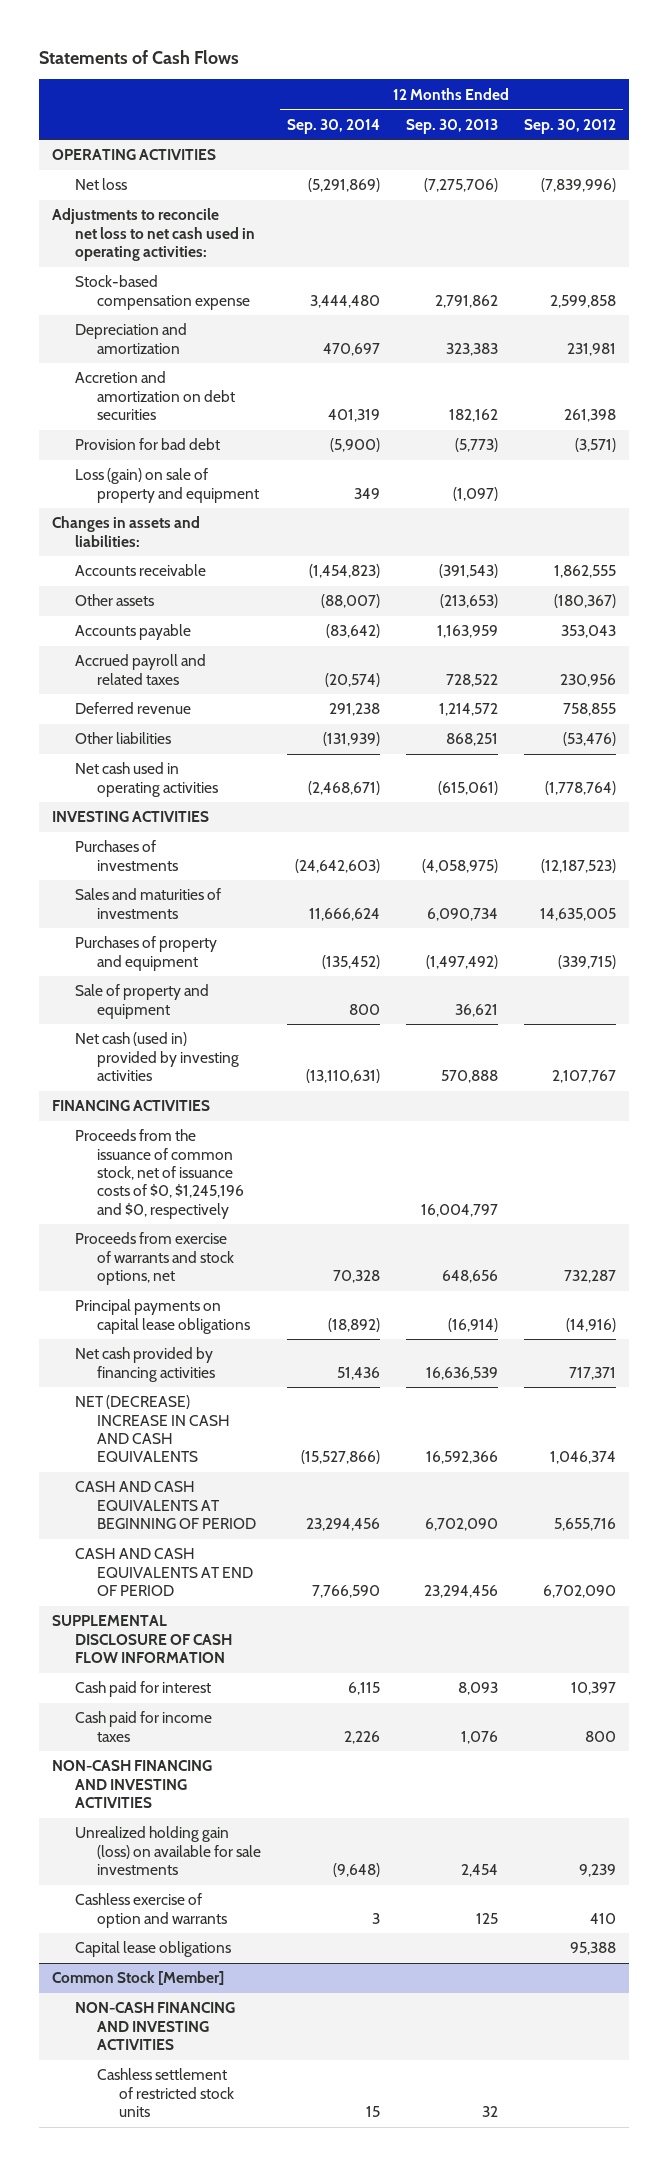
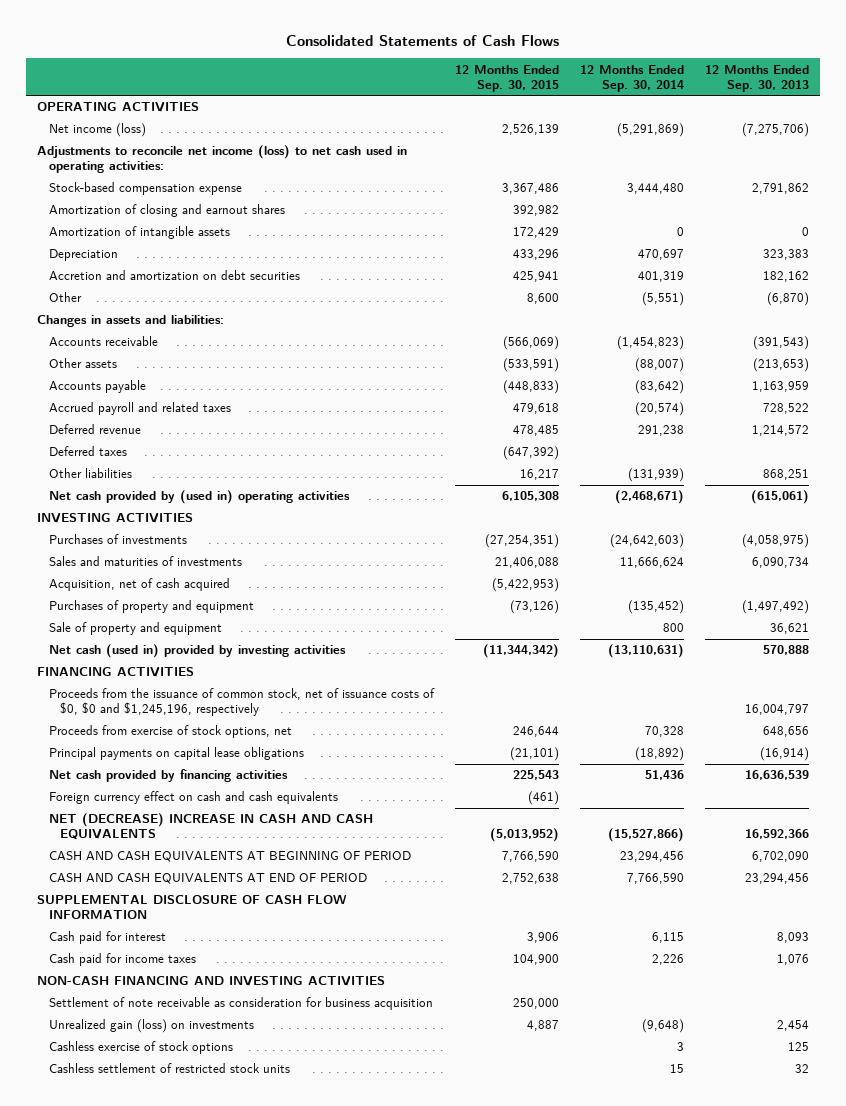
[39,49,240,64] Statements of Cash Flows -> [285,34,559,46] Consolidated Statements of Cash Flows
[524,118,617,134] Sep. 30, 2012 -> none
none -> [454,64,559,92] 12 Months Ended Sep. 30, 2015
[74,178,127,191] Net loss -> [48,123,146,138] Net income (loss)
[52,208,255,262] Adjustments to reconcile net loss to net cash used in operating activities: -> [36,145,407,174] Adjustments to reconcile net income (loss) to net cash used in operating activities:
none -> [48,204,285,218] Amortization of closing and earnout shares
none -> [48,226,230,240] Amortization of intangible assets
[74,323,187,354] Depreciation and amortization -> [48,249,118,262] Depreciation
[74,438,220,451] Provision for bad debt -> none
[74,468,259,503] Loss (gain) on sale of property and equipment -> none
none -> [48,292,82,303] Other
none -> [48,446,127,457] Deferred taxes
[74,762,218,797] Net cash used in operating activities -> [48,490,350,505] Net cash provided by (used in) operating activities
none -> [48,578,230,592] Acquisition, net of cash acquired
[74,1129,244,1219] Proceeds from the issuance of common stock, net of issuance costs of $0, $1,245,196 and $0, respectively -> [48,688,435,717] Proceeds from the issuance of common stock, net of issuance costs of $0, $0 and $1,245,196, respectively
[74,1232,234,1286] Proceeds from exercise of warrants and stock options, net -> [48,725,292,739] Proceeds from exercise of stock options, net
none -> [48,791,338,805] Foreign currency effect on cash and cash equivalents
[74,1941,231,1958] Capital lease obligations -> none
[52,1971,225,1986] Common Stock [Member] -> none
[74,2002,235,2051] NON-CASH FINANCING AND INVESTING ACTIVITIES -> none
none -> [48,997,433,1011] Settlement of note receivable as consideration for business acquisition
[74,1826,261,1876] Unrealized holding gain (loss) on available for sale investments -> [48,1019,254,1034] Unrealized gain (loss) on investments
[74,1893,227,1928] Cashless exercise of option and warrants -> [48,1041,233,1055] Cashless exercise of stock options

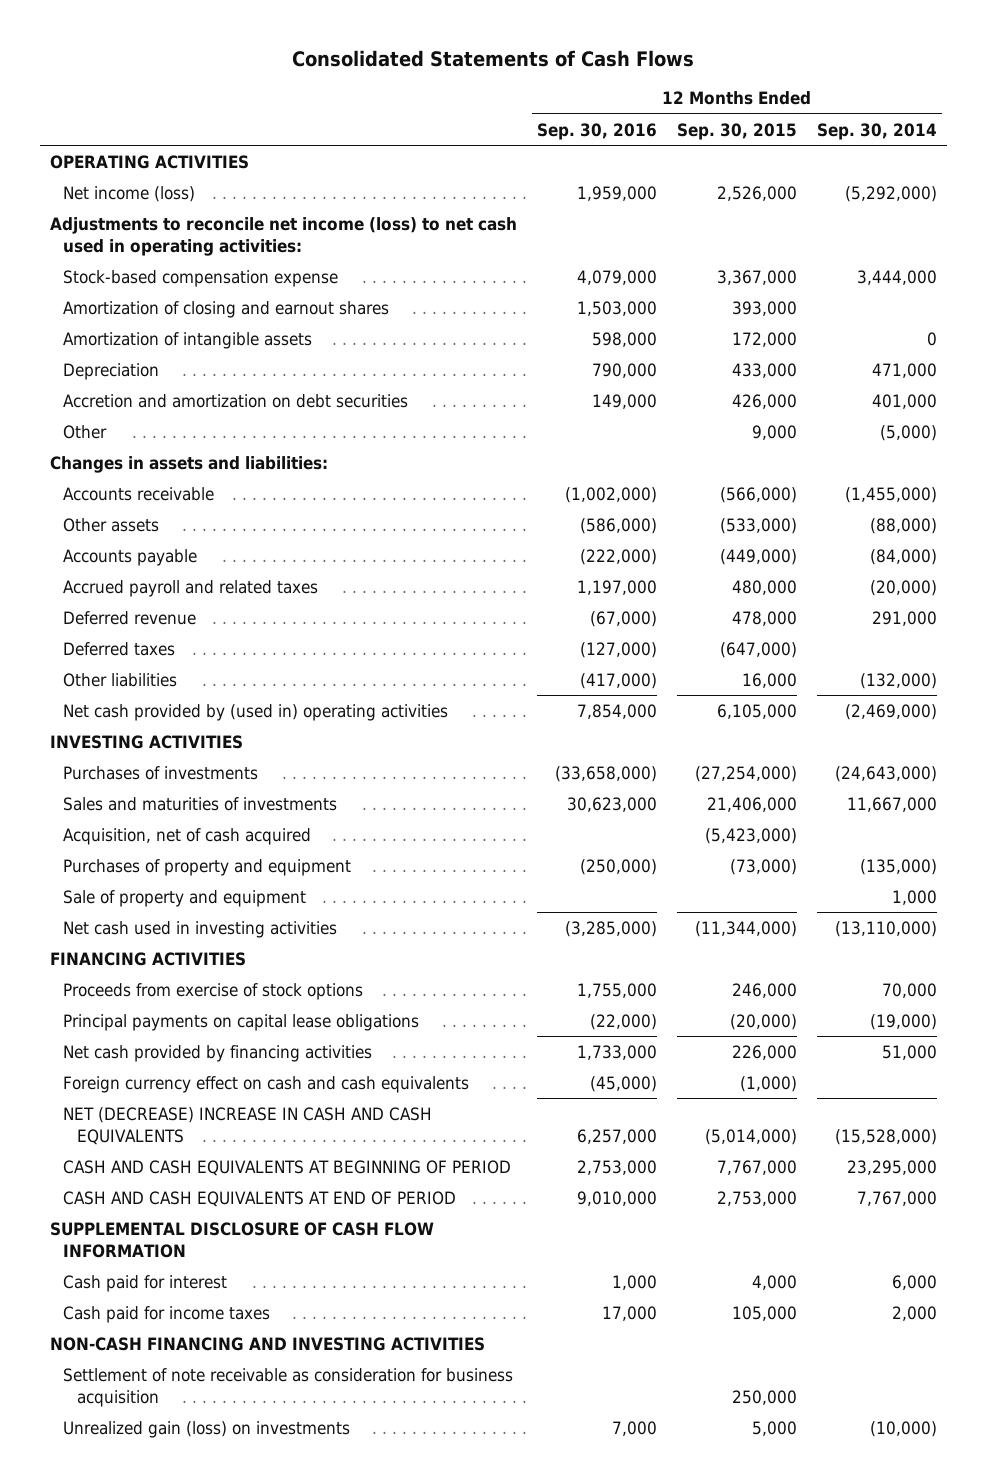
[705,64,810,92] 12 Months Ended Sep. 30, 2013 -> none
none -> [536,122,657,140] Sep. 30, 2016
[501,124,559,136] 2,526,139 -> [716,185,797,201] 2,526,000
[616,123,684,138] (5,291,869) -> [844,185,937,202] (5,292,000)
[501,183,559,195] 3,367,486 -> [716,269,797,285] 3,367,000
[626,183,684,195] 3,444,480 -> [856,269,937,285] 3,444,000
[512,205,559,217] 392,982 -> [731,300,797,316] 393,000
[512,227,559,239] 172,429 -> [731,331,797,347] 172,000
[512,249,559,261] 433,296 -> [731,362,797,378] 433,000
[637,249,684,261] 470,697 -> [871,362,937,378] 471,000
[512,271,559,283] 425,941 -> [731,393,797,409] 426,000
[637,271,684,283] 401,319 -> [871,393,937,409] 401,000
[526,293,559,305] 8,600 -> [751,424,797,440] 9,000
[641,292,684,307] (5,551) -> [879,424,937,441] (5,000)
[502,336,559,351] (566,069) -> [719,486,797,503] (566,000)
[616,336,684,351] (1,454,823) -> [844,486,937,503] (1,455,000)
[502,358,559,373] (533,591) -> [719,517,797,534] (533,000)
[634,358,684,373] (88,007) -> [869,517,937,534] (88,000)
[502,380,559,395] (448,833) -> [719,548,797,565] (449,000)
[634,380,684,395] (83,642) -> [869,548,937,565] (84,000)
[512,403,559,415] 479,618 -> [731,579,797,595] 480,000
[634,402,684,417] (20,574) -> [869,579,937,596] (20,000)
[512,425,559,437] 478,485 -> [731,610,797,626] 478,000
[637,425,684,437] 291,238 -> [871,610,937,626] 291,000
[502,446,559,461] (647,392) -> [719,641,797,658] (647,000)
[519,469,559,481] 16,217 -> [741,672,797,688] 16,000
[627,468,684,483] (131,939) -> [859,672,937,689] (132,000)
[501,491,559,502] 6,105,308 -> [716,703,797,719] 6,105,000
[614,490,684,505] (2,468,671) -> [844,703,937,720] (2,469,000)
[484,534,559,549] (27,254,351) -> [694,765,797,782] (27,254,000)
[609,534,684,549] (24,642,603) -> [834,765,937,782] (24,643,000)
[494,557,559,569] 21,406,088 -> [706,796,797,812] 21,406,000
[619,557,684,569] 11,666,624 -> [846,796,937,812] 11,667,000
[491,578,559,593] (5,422,953) -> [704,827,797,844] (5,423,000)
[509,600,559,615] (73,126) -> [729,858,797,875] (73,000)
[627,600,684,615] (135,452) -> [859,858,937,875] (135,000)
[662,623,684,633] 800 -> [891,889,937,905] 1,000
[48,644,346,659] Net cash (used in) provided by investing activities -> [63,920,338,938] Net cash used in investing activities
[482,644,559,659] (11,344,342) -> [694,920,797,937] (11,344,000)
[607,644,684,659] (13,110,631) -> [834,920,937,937] (13,110,000)
[48,688,435,717] Proceeds from the issuance of common stock, net of issuance costs of $0, $0 and $1,245,196, respectively -> none
[48,725,292,739] Proceeds from exercise of stock options, net -> [63,982,364,1000] Proceeds from exercise of stock options
[512,726,559,738] 246,644 -> [731,982,797,998] 246,000
[644,726,684,738] 70,328 -> [881,982,937,998] 70,000
[509,747,559,762] (21,101) -> [729,1013,797,1030] (20,000)
[634,747,684,762] (18,892) -> [869,1013,937,1030] (19,000)
[512,770,559,781] 225,543 -> [731,1044,797,1060] 226,000
[644,770,684,781] 51,436 -> [881,1044,937,1060] 51,000
[527,791,559,806] (461) -> [739,1075,797,1092] (1,000)
[489,828,559,843] (5,013,952) -> [704,1128,797,1145] (5,014,000)
[607,828,684,843] (15,527,866) -> [834,1128,937,1145] (15,528,000)
[501,851,559,863] 7,766,590 -> [716,1159,797,1175] 7,767,000
[619,851,684,863] 23,294,456 -> [846,1159,937,1175] 23,295,000
[501,873,559,885] 2,752,638 -> [716,1190,797,1206] 2,753,000
[626,873,684,885] 7,766,590 -> [856,1190,937,1206] 7,767,000
[526,932,559,944] 3,906 -> [751,1274,797,1290] 4,000
[651,932,684,944] 6,115 -> [891,1274,937,1290] 6,000
[512,954,559,966] 104,900 -> [731,1305,797,1321] 105,000
[651,954,684,966] 2,226 -> [891,1305,937,1321] 2,000
[48,1041,233,1055] Cashless exercise of stock options -> none
[48,1063,290,1074] Cashless settlement of restricted stock units -> none
[526,1020,559,1032] 4,887 -> [751,1420,797,1436] 5,000
[641,1019,684,1034] (9,648) -> [869,1420,937,1437] (10,000)

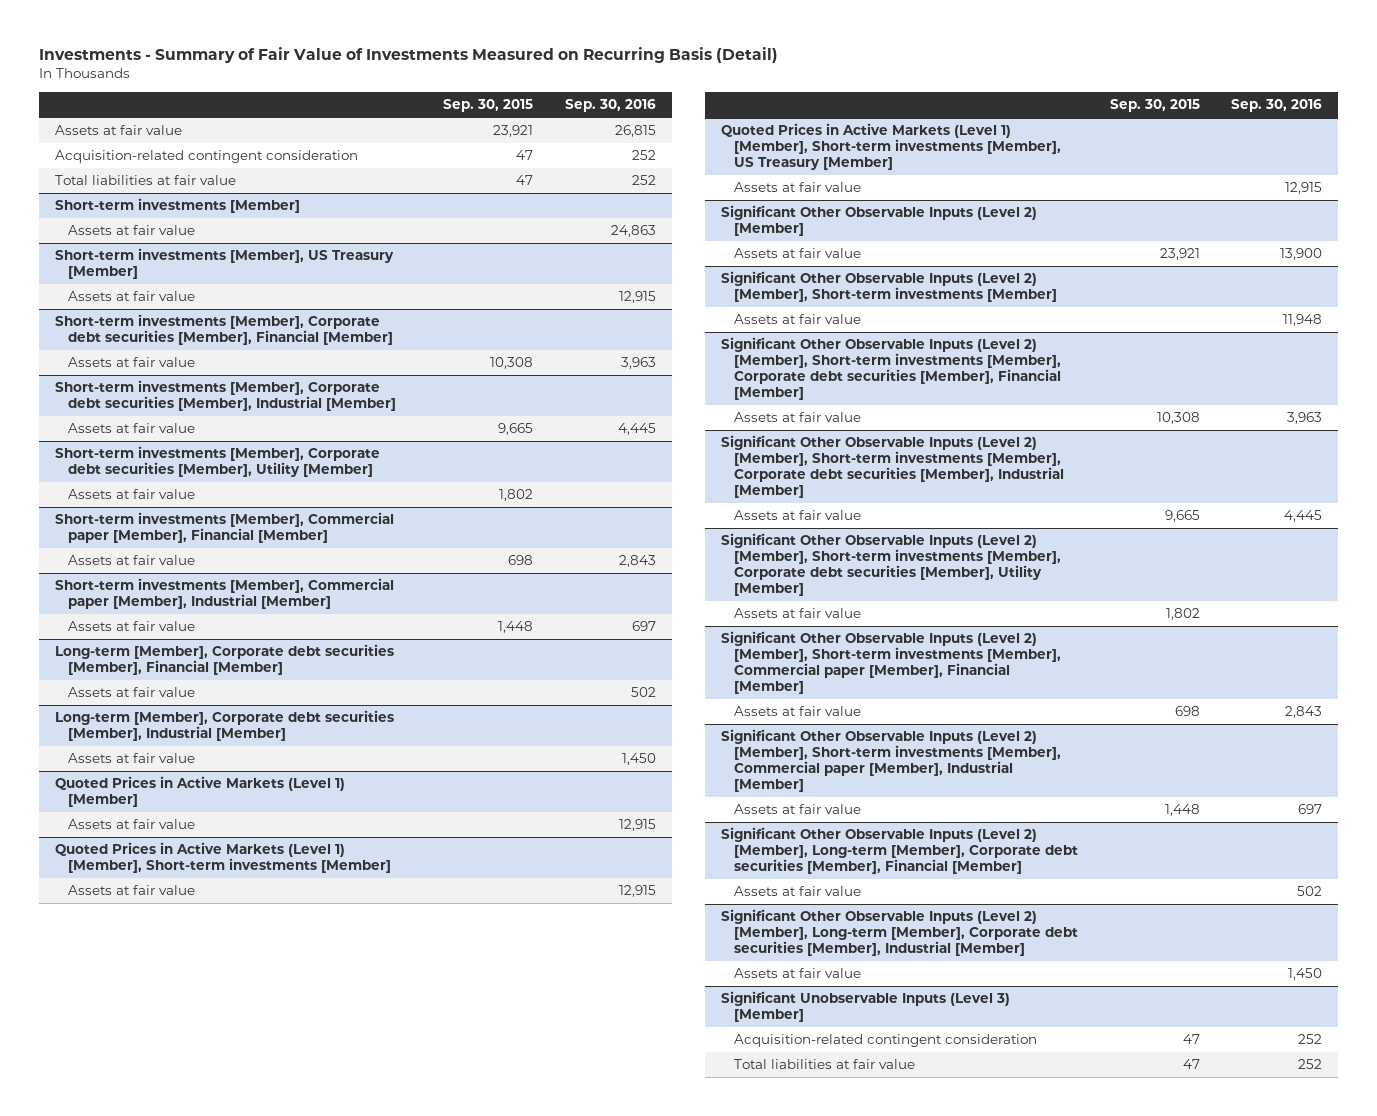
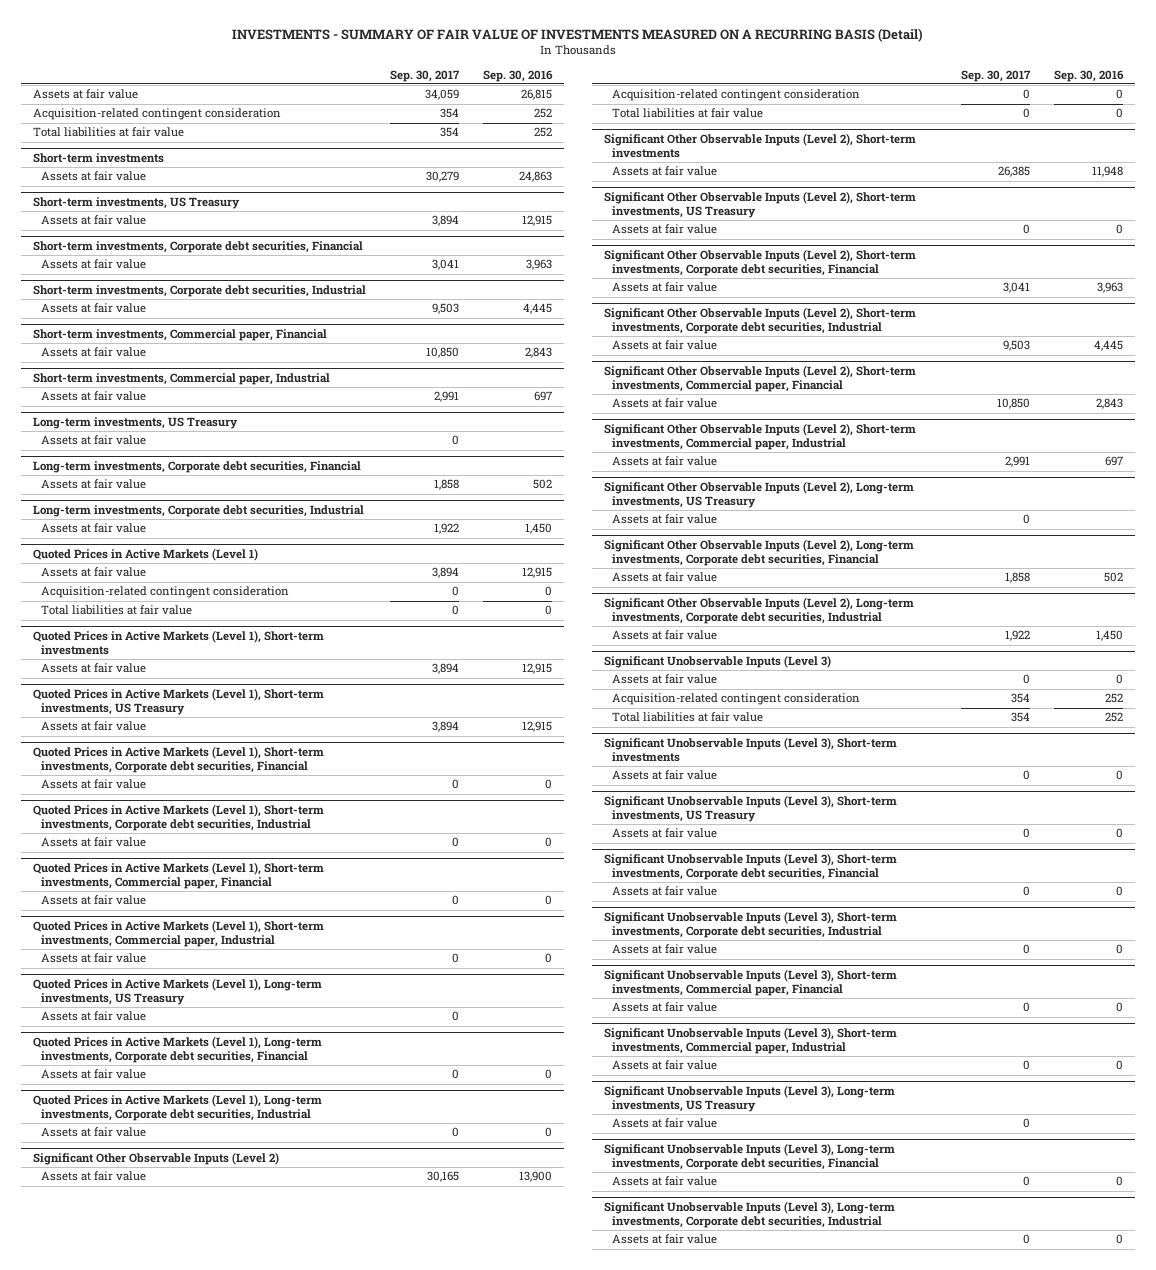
[39,47,779,64] Investments - Summary of Fair Value of Investments Measured on Recurring Basis (Detail) -> [231,27,923,42] INVESTMENTS - SUMMARY OF FAIR VALUE OF INVESTMENTS MEASURED ON A RECURRING BASIS (Detail)
[443,99,534,113] Sep. 30, 2015 -> none
none -> [389,69,460,82] Sep. 30, 2017
[54,198,300,214] Short-term investments [Member] -> [33,153,165,164] Short-term investments
[54,248,394,280] Short-term investments [Member], US Treasury [Member] -> [33,197,241,210] Short-term investments, US Treasury
[54,314,394,346] Short-term investments [Member], Corporate debt securities [Member], Financial [Member] -> [33,241,364,254] Short-term investments, Corporate debt securities, Financial
[54,380,397,412] Short-term investments [Member], Corporate debt securities [Member], Industrial [Member] -> [33,285,367,298] Short-term investments, Corporate debt securities, Industrial
[54,446,380,478] Short-term investments [Member], Corporate debt securities [Member], Utility [Member] -> none
[68,489,196,500] Assets at fair value -> none
[54,512,394,544] Short-term investments [Member], Commercial paper [Member], Financial [Member] -> [33,329,328,342] Short-term investments, Commercial paper, Financial
[54,578,394,610] Short-term investments [Member], Commercial paper [Member], Industrial [Member] -> [33,373,331,386] Short-term investments, Commercial paper, Industrial
none -> [33,417,239,430] Long-term investments, US Treasury
none -> [41,435,147,446] Assets at fair value
[54,644,394,676] Long-term [Member], Corporate debt securities [Member], Financial [Member] -> [33,461,362,474] Long-term investments, Corporate debt securities, Financial
[54,710,394,742] Long-term [Member], Corporate debt securities [Member], Industrial [Member] -> [33,505,365,518] Long-term investments, Corporate debt securities, Industrial
[54,776,345,808] Quoted Prices in Active Markets (Level 1) [Member] -> [33,548,259,562] Quoted Prices in Active Markets (Level 1)
none -> [41,586,290,599] Acquisition-related contingent consideration
none -> [41,605,193,616] Total liabilities at fair value
[54,842,392,874] Quoted Prices in Active Markets (Level 1) [Member], Short-term investments [Member] -> [33,630,325,655] Quoted Prices in Active Markets (Level 1), Short-term investments
[721,123,1062,171] Quoted Prices in Active Markets (Level 1) [Member], Short-term investments [Member], US Treasury [Member] -> [33,688,325,715] Quoted Prices in Active Markets (Level 1), Short-term investments, US Treasury
none -> [33,746,325,773] Quoted Prices in Active Markets (Level 1), Short-term investments, Corporate debt securities, Financial
none -> [41,779,147,790] Assets at fair value
none -> [33,804,325,831] Quoted Prices in Active Markets (Level 1), Short-term investments, Corporate debt securities, Industrial
none -> [41,837,147,848] Assets at fair value
none -> [33,862,325,889] Quoted Prices in Active Markets (Level 1), Short-term investments, Commercial paper, Financial
none -> [41,895,147,906] Assets at fair value
none -> [33,920,325,947] Quoted Prices in Active Markets (Level 1), Short-term investments, Commercial paper, Industrial
none -> [41,953,147,964] Assets at fair value
none -> [33,978,323,1005] Quoted Prices in Active Markets (Level 1), Long-term investments, US Treasury
none -> [41,1011,147,1022] Assets at fair value
none -> [33,1036,323,1063] Quoted Prices in Active Markets (Level 1), Long-term investments, Corporate debt securities, Financial
none -> [41,1069,147,1080] Assets at fair value
none -> [33,1094,323,1121] Quoted Prices in Active Markets (Level 1), Long-term investments, Corporate debt securities, Industrial
none -> [41,1127,147,1138] Assets at fair value
[721,205,1038,237] Significant Other Observable Inputs (Level 2) [Member] -> [33,1152,280,1166] Significant Other Observable Inputs (Level 2)
none -> [612,89,861,102] Acquisition-related contingent consideration
none -> [612,108,764,119] Total liabilities at fair value
[721,271,1058,303] Significant Other Observable Inputs (Level 2) [Member], Short-term investments [Member] -> [603,133,916,158] Significant Other Observable Inputs (Level 2), Short-term investments
none -> [603,191,916,218] Significant Other Observable Inputs (Level 2), Short-term investments, US Treasury
none -> [612,224,718,235] Assets at fair value
[721,337,1062,401] Significant Other Observable Inputs (Level 2) [Member], Short-term investments [Member], Corporate debt securities [Member], Financial [Member] -> [603,249,916,276] Significant Other Observable Inputs (Level 2), Short-term investments, Corporate debt securities, Financial
[721,435,1065,499] Significant Other Observable Inputs (Level 2) [Member], Short-term investments [Member], Corporate debt securities [Member], Industrial [Member] -> [603,307,916,334] Significant Other Observable Inputs (Level 2), Short-term investments, Corporate debt securities, Industrial
[721,533,1062,597] Significant Other Observable Inputs (Level 2) [Member], Short-term investments [Member], Corporate debt securities [Member], Utility [Member] -> none
[734,608,862,619] Assets at fair value -> none
[721,631,1062,695] Significant Other Observable Inputs (Level 2) [Member], Short-term investments [Member], Commercial paper [Member], Financial [Member] -> [603,365,916,392] Significant Other Observable Inputs (Level 2), Short-term investments, Commercial paper, Financial
[721,729,1062,793] Significant Other Observable Inputs (Level 2) [Member], Short-term investments [Member], Commercial paper [Member], Industrial [Member] -> [603,423,916,450] Significant Other Observable Inputs (Level 2), Short-term investments, Commercial paper, Industrial
none -> [603,481,914,508] Significant Other Observable Inputs (Level 2), Long-term investments, US Treasury
none -> [612,514,718,525] Assets at fair value
[721,827,1079,875] Significant Other Observable Inputs (Level 2) [Member], Long-term [Member], Corporate debt securities [Member], Financial [Member] -> [603,539,914,566] Significant Other Observable Inputs (Level 2), Long-term investments, Corporate debt securities, Financial
[721,909,1079,957] Significant Other Observable Inputs (Level 2) [Member], Long-term [Member], Corporate debt securities [Member], Industrial [Member] -> [603,597,914,624] Significant Other Observable Inputs (Level 2), Long-term investments, Corporate debt securities, Industrial
[721,991,1011,1023] Significant Unobservable Inputs (Level 3) [Member] -> [603,655,831,669] Significant Unobservable Inputs (Level 3)
none -> [612,674,718,685] Assets at fair value
none -> [603,737,897,762] Significant Unobservable Inputs (Level 3), Short-term investments
none -> [612,770,718,781] Assets at fair value
none -> [603,795,897,822] Significant Unobservable Inputs (Level 3), Short-term investments, US Treasury
none -> [612,828,718,839] Assets at fair value
none -> [603,853,897,880] Significant Unobservable Inputs (Level 3), Short-term investments, Corporate debt securities, Financial
none -> [612,886,718,897] Assets at fair value
none -> [603,911,897,938] Significant Unobservable Inputs (Level 3), Short-term investments, Corporate debt securities, Industrial
none -> [612,944,718,955] Assets at fair value
none -> [603,969,897,996] Significant Unobservable Inputs (Level 3), Short-term investments, Commercial paper, Financial
none -> [612,1002,718,1013] Assets at fair value
none -> [603,1027,897,1054] Significant Unobservable Inputs (Level 3), Short-term investments, Commercial paper, Industrial
none -> [612,1060,718,1071] Assets at fair value
none -> [603,1085,895,1112] Significant Unobservable Inputs (Level 3), Long-term investments, US Treasury
none -> [612,1118,718,1129] Assets at fair value
none -> [603,1143,895,1170] Significant Unobservable Inputs (Level 3), Long-term investments, Corporate debt securities, Financial
none -> [612,1176,718,1187] Assets at fair value
none -> [603,1201,895,1228] Significant Unobservable Inputs (Level 3), Long-term investments, Corporate debt securities, Industrial
none -> [612,1234,718,1245] Assets at fair value

